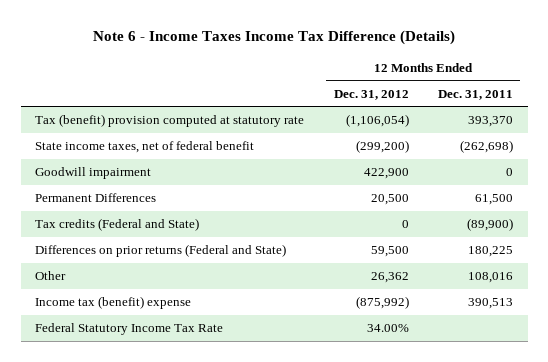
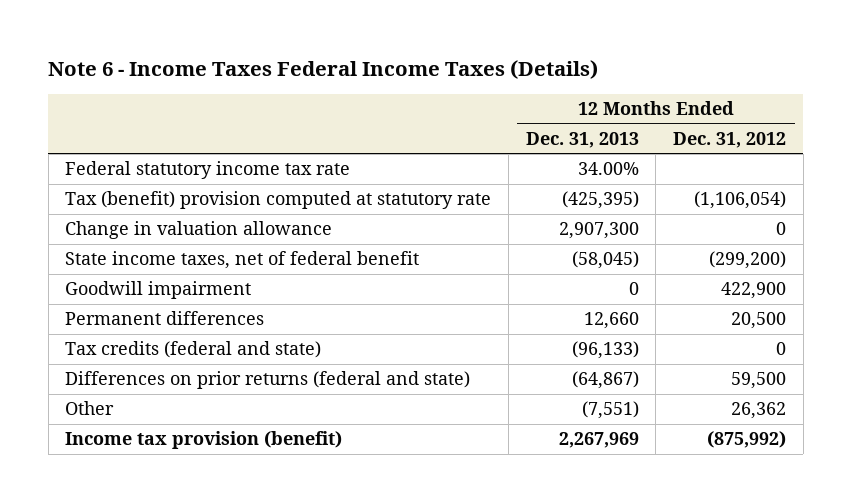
[93,30,456,46] Note 6 - Income Taxes Income Tax Difference (Details) -> [48,59,599,79] Note 6 - Income Taxes Federal Income Taxes (Details)
[437,89,513,100] Dec. 31, 2011 -> none
none -> [525,131,639,148] Dec. 31, 2013
none -> [65,161,351,180] Federal statutory income tax rate
none -> [65,221,333,240] Change in valuation allowance
[35,193,157,203] Permanent Differences -> [65,311,265,326] Permanent differences
[35,218,200,232] Tax credits (Federal and State) -> [65,341,322,359] Tax credits (federal and state)
[35,244,287,258] Differences on prior returns (Federal and State) -> [65,371,471,390] Differences on prior returns (federal and state)
[35,323,224,336] Federal Statutory Income Tax Rate -> none
[35,296,192,310] Income tax (benefit) expense -> [65,431,343,450] Income tax provision (benefit)

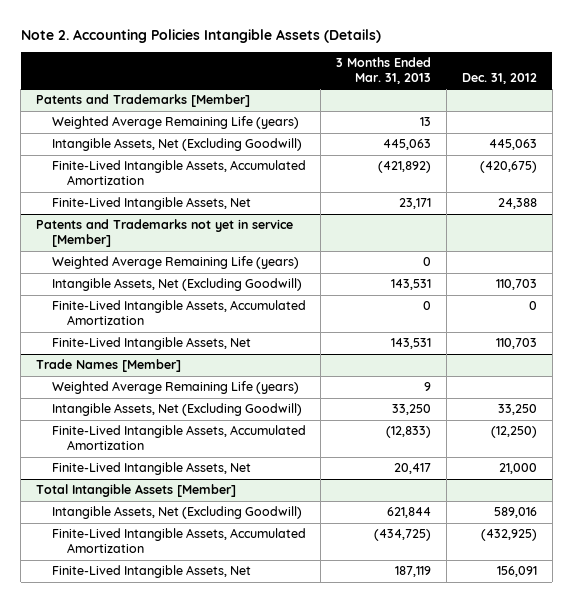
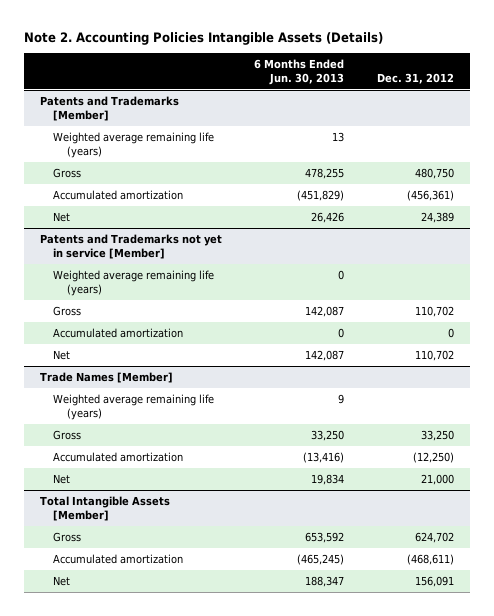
[336,57,432,84] 3 Months Ended Mar. 31, 2013 -> none
none -> [254,58,345,85] 6 Months Ended Jun. 30, 2013
[51,138,302,152] Intangible Assets, Net (Excluding Goodwill) -> none
[51,116,299,130] Weighted Average Remaining Life (years) -> [53,132,215,158] Weighted average remaining life (years)
none -> [53,168,82,179] Gross
[51,160,306,185] Finite-Lived Intangible Assets, Accumulated Amortization -> [53,190,184,201] Accumulated amortization
[479,161,537,174] (420,675) -> [406,190,454,202] (456,361)
[51,197,251,211] Finite-Lived Intangible Assets, Net -> [53,212,71,223] Net
[497,198,537,210] 24,388 -> [420,212,454,224] 24,389
[51,278,302,292] Intangible Assets, Net (Excluding Goodwill) -> none
[51,256,299,270] Weighted Average Remaining Life (years) -> [53,270,215,296] Weighted average remaining life (years)
none -> [53,306,82,317] Gross
[51,300,306,325] Finite-Lived Intangible Assets, Accumulated Amortization -> [53,328,184,339] Accumulated amortization
[51,337,251,351] Finite-Lived Intangible Assets, Net -> [53,350,71,361] Net
[495,338,537,350] 110,703 -> [414,350,454,362] 110,702
[51,381,299,395] Weighted Average Remaining Life (years) -> [53,394,215,420] Weighted average remaining life (years)
[51,403,302,417] Intangible Assets, Net (Excluding Goodwill) -> [53,430,82,441] Gross
[51,425,306,450] Finite-Lived Intangible Assets, Accumulated Amortization -> [53,452,184,463] Accumulated amortization
[51,462,251,476] Finite-Lived Intangible Assets, Net -> [53,474,71,485] Net
[51,506,302,520] Intangible Assets, Net (Excluding Goodwill) -> none
none -> [53,532,82,543] Gross
[51,528,306,553] Finite-Lived Intangible Assets, Accumulated Amortization -> [53,554,184,565] Accumulated amortization
[480,529,537,542] (432,925) -> [406,554,454,566] (468,611)
[51,565,251,579] Finite-Lived Intangible Assets, Net -> [53,576,71,587] Net

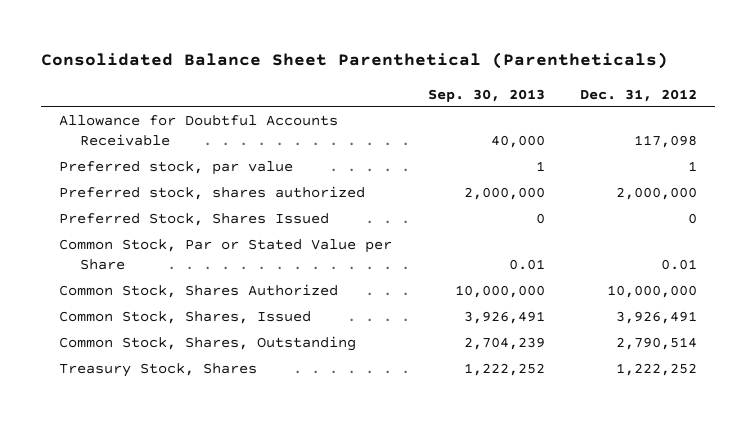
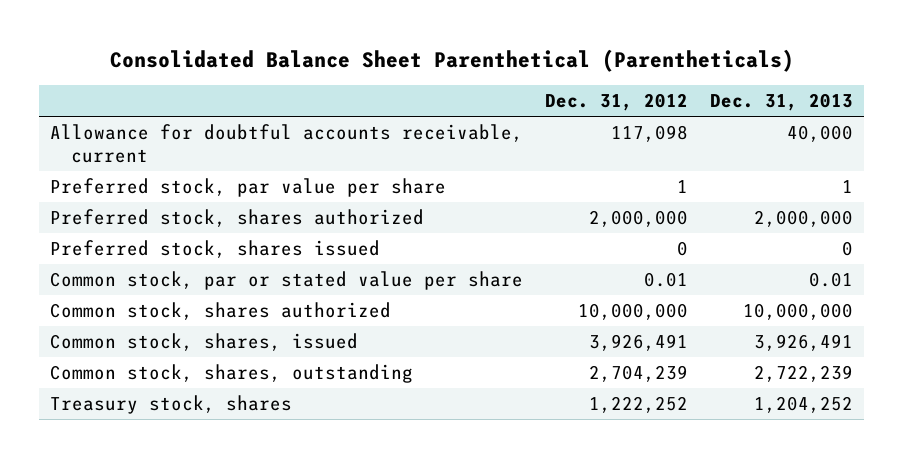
[427,88,545,102] Sep. 30, 2013 -> none
none -> [710,93,854,112] Dec. 31, 2013
[58,115,338,147] Allowance for Doubtful Accounts Receivable -> [49,123,523,163] Allowance for doubtful accounts receivable, current
[58,161,293,176] Preferred stock, par value -> [49,177,446,197] Preferred stock, par value per share
[58,213,329,227] Preferred Stock, Shares Issued -> [49,239,380,258] Preferred stock, shares issued
[58,239,392,271] Common Stock, Par or Stated Value per Share -> [49,270,523,290] Common stock, par or stated value per share
[58,284,338,299] Common Stock, Shares Authorized -> [49,301,391,320] Common stock, shares authorized
[58,311,311,325] Common Stock, Shares, Issued -> [49,332,358,351] Common stock, shares, issued
[58,336,356,352] Common Stock, Shares, Outstanding -> [49,363,413,383] Common stock, shares, outstanding
[616,337,698,351] 2,790,514 -> [589,364,689,382] 2,704,239
[58,363,257,378] Treasury Stock, Shares -> [49,394,292,414] Treasury stock, shares

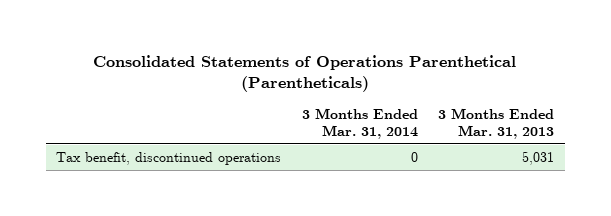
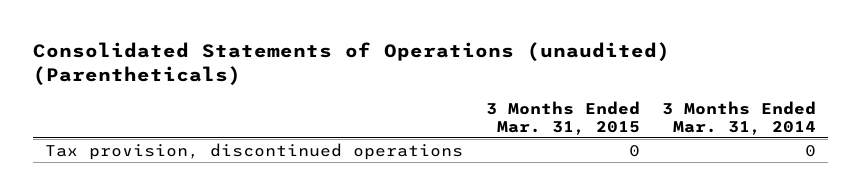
[93,55,517,93] Consolidated Statements of Operations Parenthetical (Parentheticals) -> [33,42,671,86] Consolidated Statements of Operations (unaudited) (Parentheticals)
[438,107,555,139] 3 Months Ended Mar. 31, 2013 -> none
none -> [485,100,640,136] 3 Months Ended Mar. 31, 2015
[56,152,282,166] Tax benefit, discontinued operations -> [44,142,463,160] Tax provision, discontinued operations

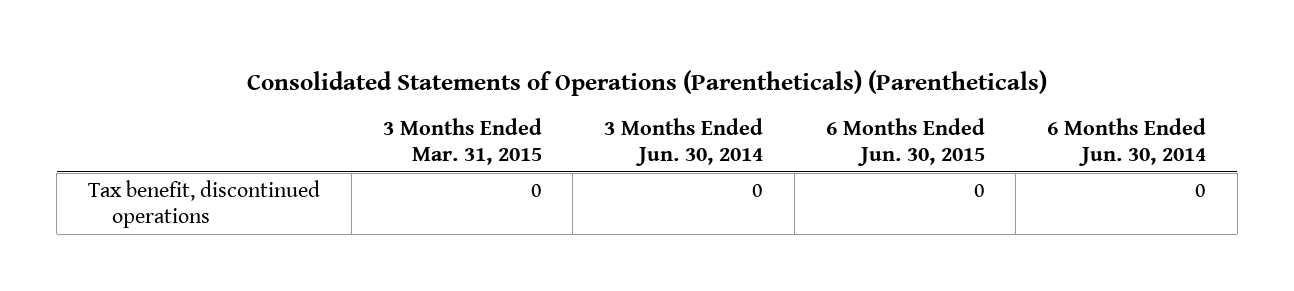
[33,42,671,86] Consolidated Statements of Operations (unaudited) (Parentheticals) -> [247,69,1048,96] Consolidated Statements of Operations (Parentheticals) (Parentheticals)
[662,100,817,136] 3 Months Ended Mar. 31, 2014 -> none
none -> [604,118,764,166] 3 Months Ended Jun. 30, 2014
none -> [825,118,985,166] 6 Months Ended Jun. 30, 2015
none -> [1047,118,1207,166] 6 Months Ended Jun. 30, 2014
[44,142,463,160] Tax provision, discontinued operations -> [88,180,321,228] Tax benefit, discontinued operations

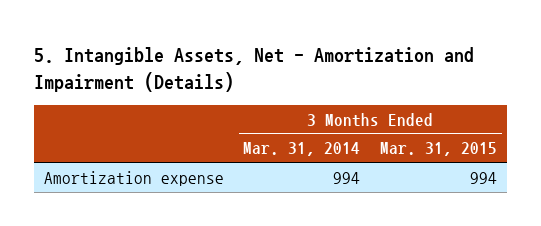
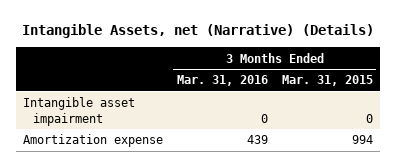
[34,46,475,92] 5. Intangible Assets, Net - Amortization and Impairment (Details) -> [21,23,374,38] Intangible Assets, net (Narrative) (Details)
[243,142,361,157] Mar. 31, 2014 -> none
none -> [176,75,268,87] Mar. 31, 2016
none -> [22,97,135,126] Intangible asset impairment

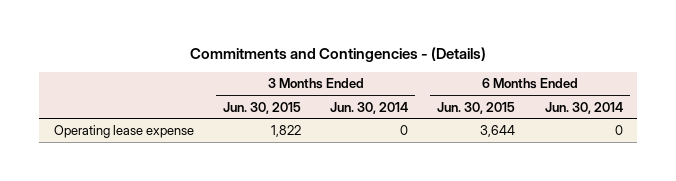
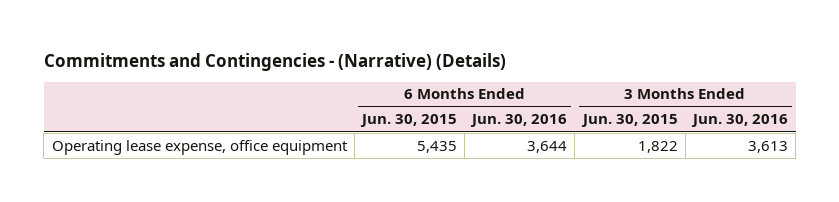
[190,47,487,63] Commitments and Contingencies - (Details) -> [43,52,506,71] Commitments and Contingencies - (Narrative) (Details)
[330,101,409,114] Jun. 30, 2014 -> none
[544,101,623,114] Jun. 30, 2014 -> none
none -> [470,114,568,128] Jun. 30, 2016
none -> [690,114,788,128] Jun. 30, 2016
[53,125,194,139] Operating lease expense -> [51,139,348,155] Operating lease expense, office equipment
[480,125,516,138] 3,644 -> [416,140,457,153] 5,435

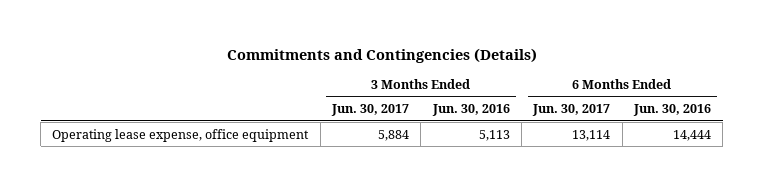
[43,52,506,71] Commitments and Contingencies - (Narrative) (Details) -> [226,48,537,64] Commitments and Contingencies (Details)
[359,114,457,128] Jun. 30, 2015 -> none
[580,114,678,128] Jun. 30, 2015 -> none
none -> [331,104,410,117] Jun. 30, 2017
none -> [532,104,611,117] Jun. 30, 2017
[527,140,568,153] 3,644 -> [673,129,712,141] 14,444
[747,140,788,153] 3,613 -> [478,129,510,141] 5,113

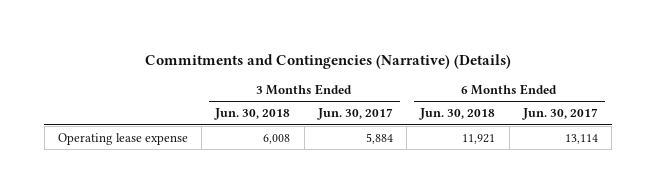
[226,48,537,64] Commitments and Contingencies (Details) -> [144,53,511,69] Commitments and Contingencies (Narrative) (Details)
[431,104,510,117] Jun. 30, 2016 -> none
[633,104,712,117] Jun. 30, 2016 -> none
none -> [214,108,291,121] Jun. 30, 2018
none -> [419,108,496,121] Jun. 30, 2018
[52,128,310,142] Operating lease expense, office equipment -> [57,133,188,146] Operating lease expense

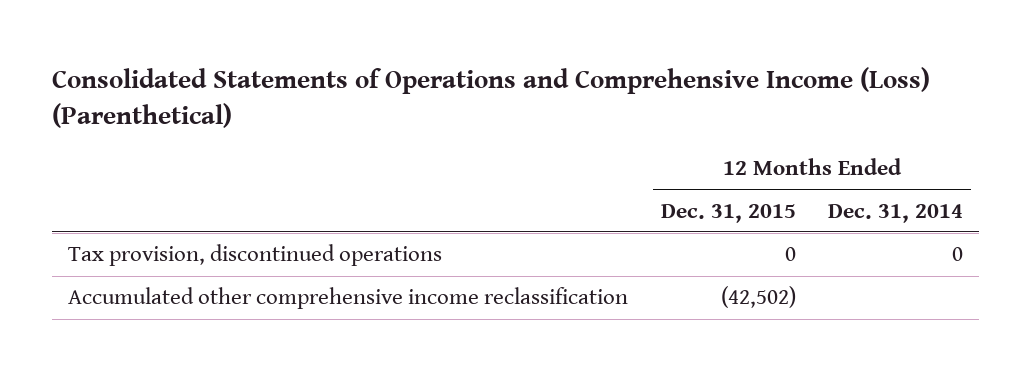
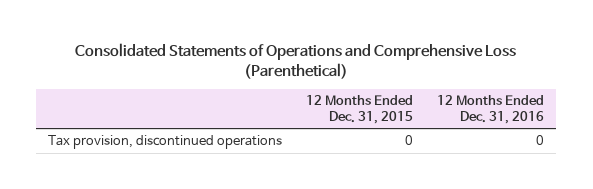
[52,67,931,128] Consolidated Statements of Operations and Comprehensive Income (Loss) (Parenthetical) -> [75,43,517,79] Consolidated Statements of Operations and Comprehensive Loss (Parenthetical)
[827,203,963,223] Dec. 31, 2014 -> none
none -> [437,94,545,124] 12 Months Ended Dec. 31, 2016
[68,287,629,310] Accumulated other comprehensive income reclassification -> none

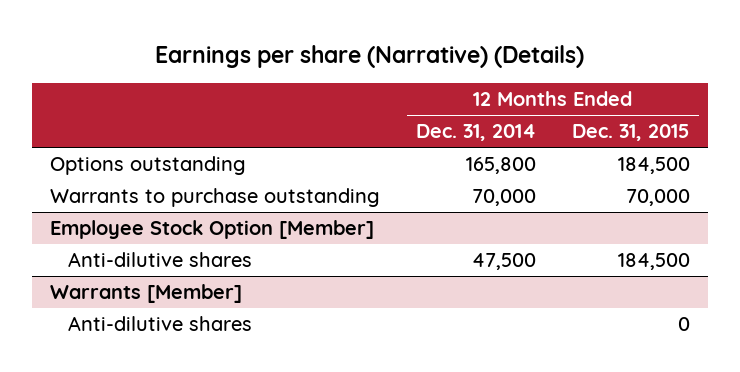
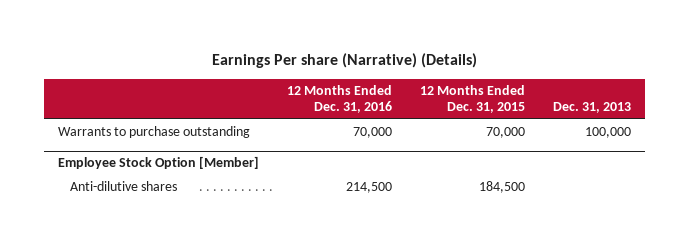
[155,45,585,69] Earnings per share (Narrative) (Details) -> [211,53,477,69] Earnings Per share (Narrative) (Details)
[416,124,537,142] Dec. 31, 2014 -> none
none -> [287,84,393,114] 12 Months Ended Dec. 31, 2016
none -> [553,102,632,114] Dec. 31, 2013
[50,156,247,176] Options outstanding -> none
[50,284,243,304] Warrants [Member] -> none
[68,316,253,332] Anti-dilutive shares -> none

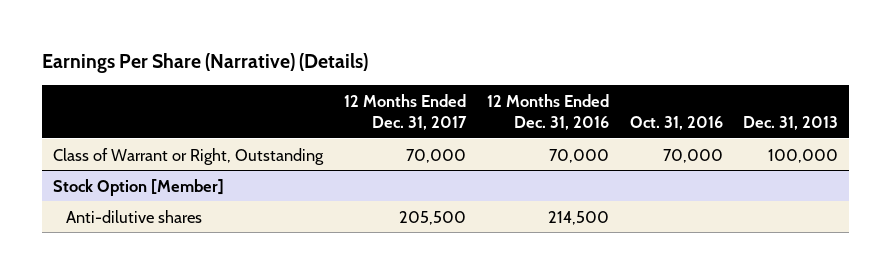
[211,53,477,69] Earnings Per share (Narrative) (Details) -> [42,53,369,74] Earnings Per Share (Narrative) (Details)
[420,84,526,114] 12 Months Ended Dec. 31, 2015 -> none
none -> [343,93,467,131] 12 Months Ended Dec. 31, 2017
none -> [629,116,723,131] Oct. 31, 2016
[58,126,251,139] Warrants to purchase outstanding -> [52,147,324,165] Class of Warrant or Right, Outstanding
[58,156,260,170] Employee Stock Option [Member] -> [52,178,224,196] Stock Option [Member]

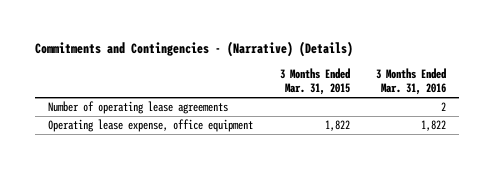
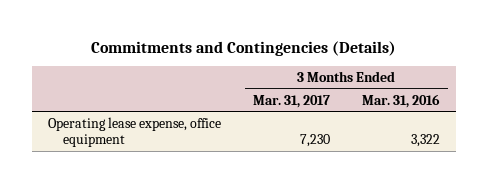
[34,41,353,58] Commitments and Contingencies - (Narrative) (Details) -> [90,40,396,56] Commitments and Contingencies (Details)
[279,67,350,96] 3 Months Ended Mar. 31, 2015 -> none
none -> [252,94,330,108] Mar. 31, 2017
[47,100,228,114] Number of operating lease agreements -> none
[421,119,447,131] 1,822 -> [410,134,440,148] 3,322

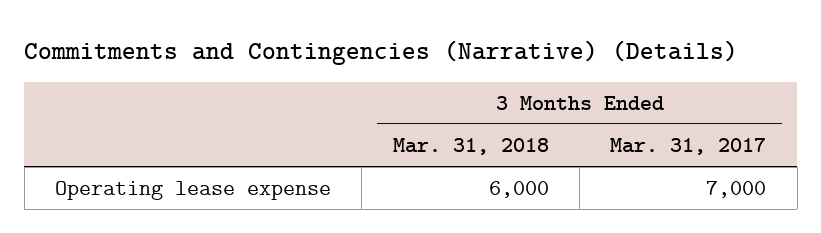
[90,40,396,56] Commitments and Contingencies (Details) -> [24,40,739,66] Commitments and Contingencies (Narrative) (Details)
[361,93,440,108] Mar. 31, 2016 -> none
none -> [392,137,549,155] Mar. 31, 2018
[47,116,221,148] Operating lease expense, office equipment -> [55,180,332,200] Operating lease expense
[299,134,330,148] 7,230 -> [706,180,767,198] 7,000

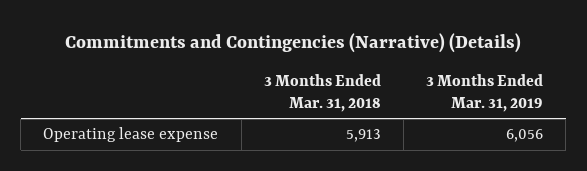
[610,137,767,155] Mar. 31, 2017 -> none
none -> [426,74,544,113] 3 Months Ended Mar. 31, 2019
[488,180,549,198] 6,000 -> [345,129,381,143] 5,913

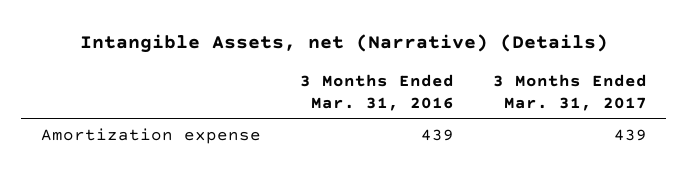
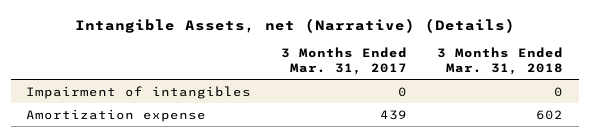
[299,73,454,111] 3 Months Ended Mar. 31, 2016 -> none
none -> [437,47,564,75] 3 Months Ended Mar. 31, 2018
none -> [26,85,252,99] Impairment of intangibles

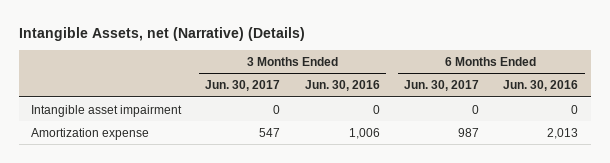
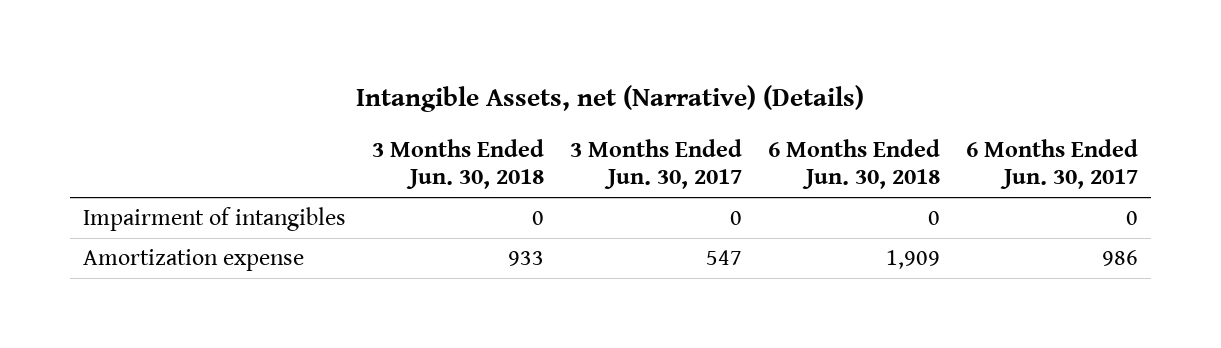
[304,80,380,92] Jun. 30, 2016 -> none
[503,80,579,92] Jun. 30, 2016 -> none
none -> [371,139,544,190] 3 Months Ended Jun. 30, 2018
none -> [767,139,940,190] 6 Months Ended Jun. 30, 2018
[31,104,183,117] Intangible asset impairment -> [83,207,347,232] Impairment of intangibles
[458,127,480,137] 987 -> [1101,250,1138,267] 986

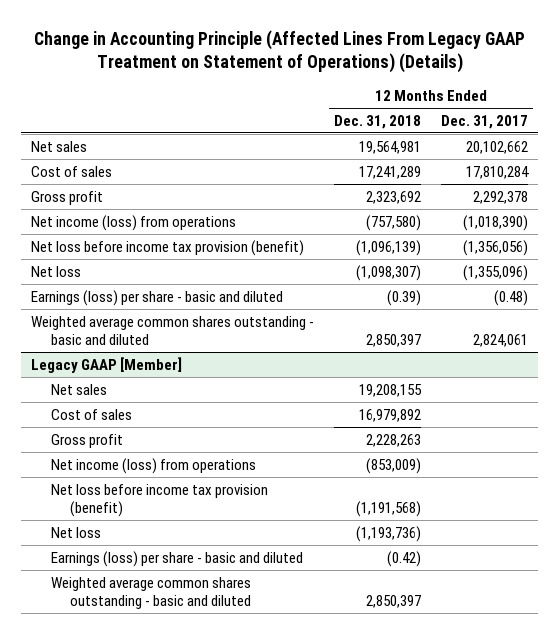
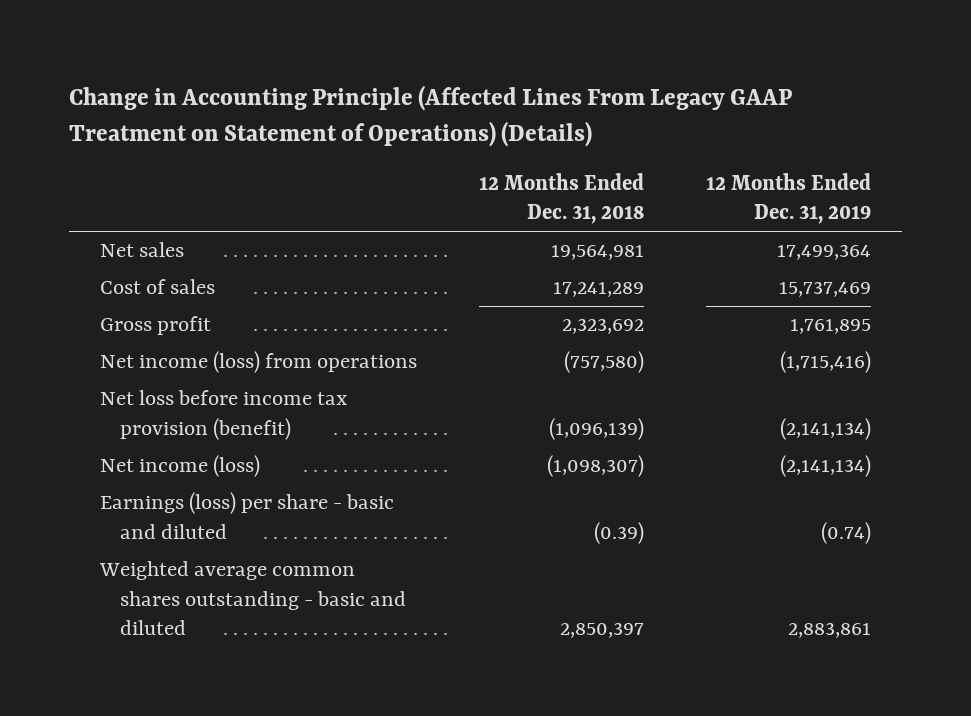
[441,114,529,129] Dec. 31, 2017 -> none
none -> [706,172,872,225] 12 Months Ended Dec. 31, 2019
[31,265,82,277] Net loss -> [99,455,260,478] Net income (loss)
[31,356,183,373] Legacy GAAP [Member] -> none
[50,383,107,395] Net sales -> none
[50,408,132,420] Cost of sales -> none
[50,433,123,448] Gross profit -> none
[50,457,256,474] Net income (loss) from operations -> none
[50,483,268,517] Net loss before income tax provision (benefit) -> none
[50,526,101,538] Net loss -> none
[50,550,303,567] Earnings (loss) per share - basic and diluted -> none
[50,576,252,609] Weighted average common shares outstanding - basic and diluted -> none

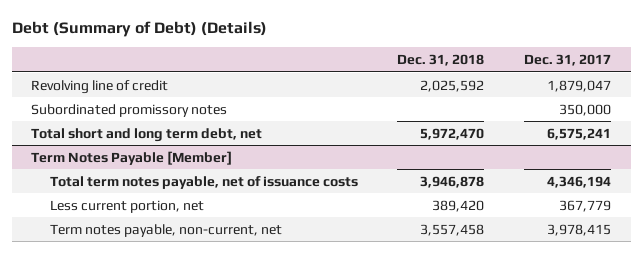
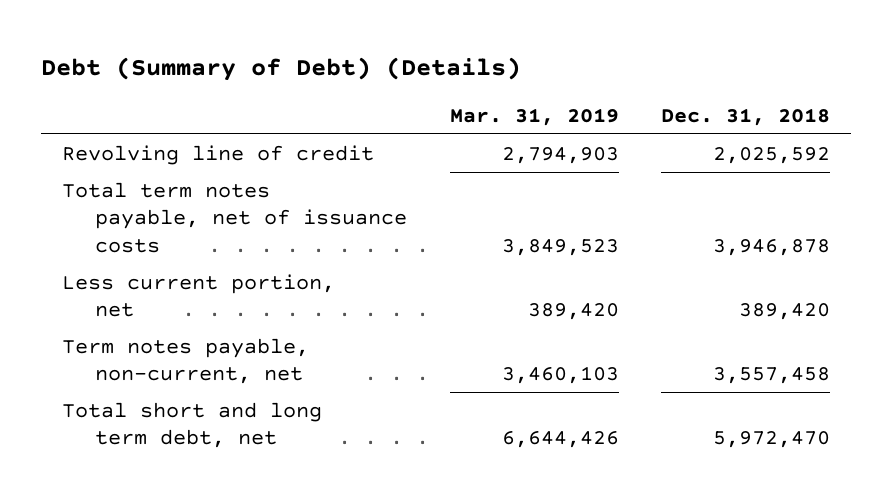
[523,54,611,67] Dec. 31, 2017 -> none
none -> [449,107,619,126] Mar. 31, 2019
[31,103,228,117] Subordinated promissory notes -> none
[31,150,233,165] Term Notes Payable [Member] -> none
[31,127,263,142] Total short and long term debt, net -> [61,401,322,449] Total short and long term debt, net

